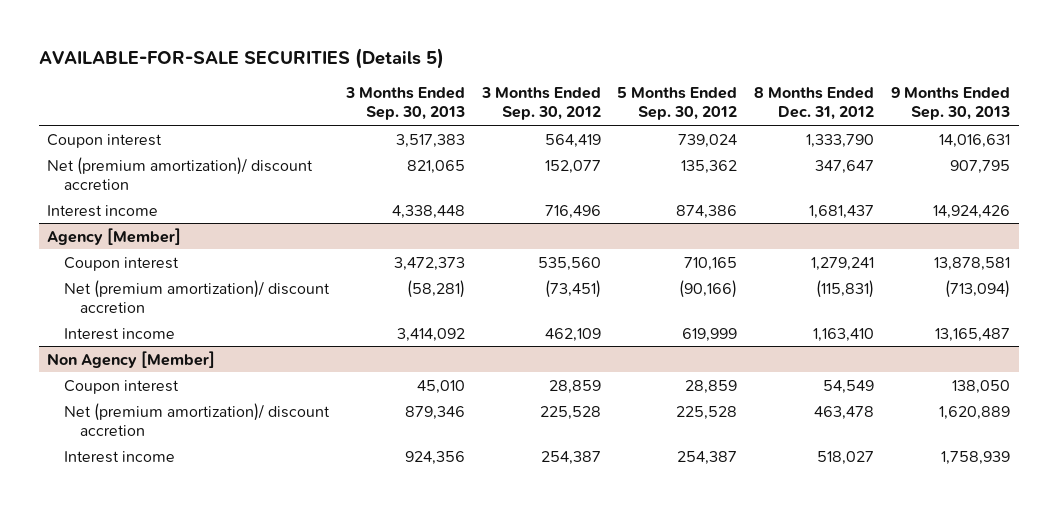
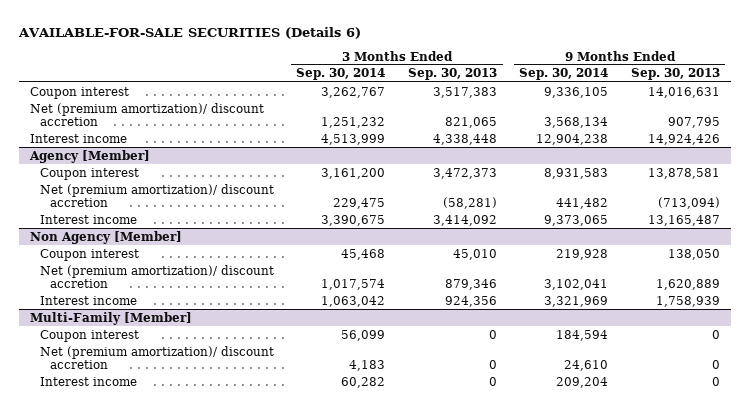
[39,47,445,69] AVAILABLE-FOR-SALE SECURITIES (Details 5) -> [17,26,361,39] AVAILABLE-FOR-SALE SECURITIES (Details 6)
[480,87,601,121] 3 Months Ended Sep. 30, 2012 -> none
[617,87,738,121] 5 Months Ended Sep. 30, 2012 -> none
[754,87,875,121] 8 Months Ended Dec. 31, 2012 -> none
none -> [296,68,386,81] Sep. 30, 2014
none -> [519,68,609,81] Sep. 30, 2014
none -> [29,311,192,325] Multi-Family [Member]
none -> [40,329,140,342] Coupon interest
none -> [40,345,275,369] Net (premium amortization)/ discount accretion
none -> [40,376,138,386] Interest income

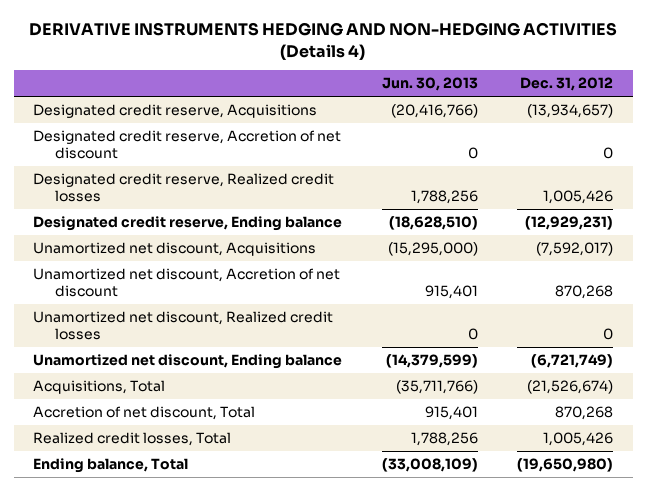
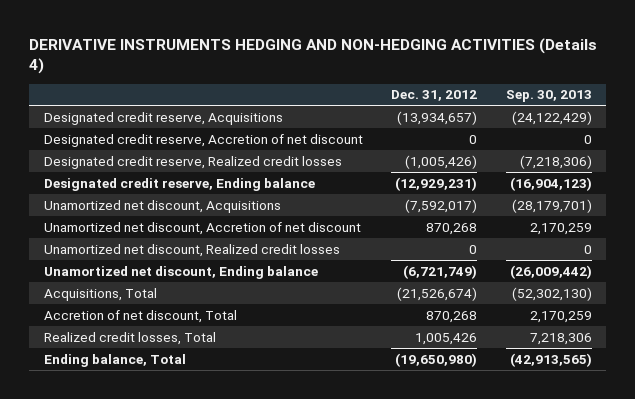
[381,77,478,92] Jun. 30, 2013 -> none
none -> [505,90,592,103] Sep. 30, 2013
[543,189,614,204] 1,005,426 -> [405,154,478,169] (1,005,426)

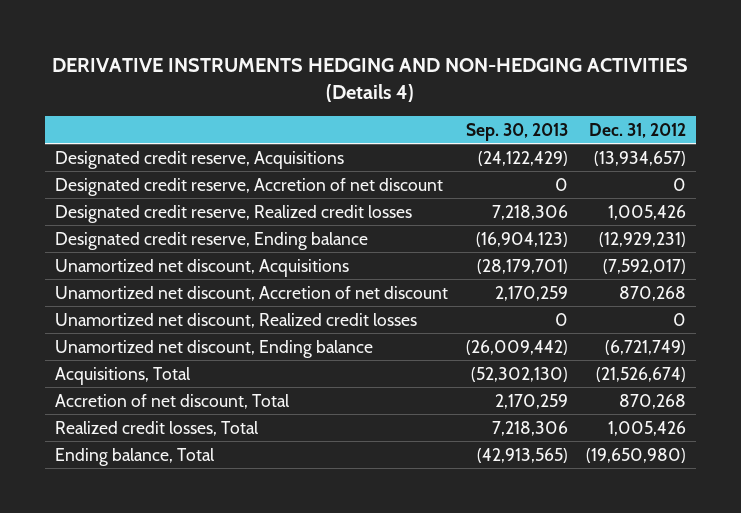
[405,154,478,169] (1,005,426) -> [608,204,687,220] 1,005,426
[519,154,592,169] (7,218,306) -> [491,204,568,220] 7,218,306

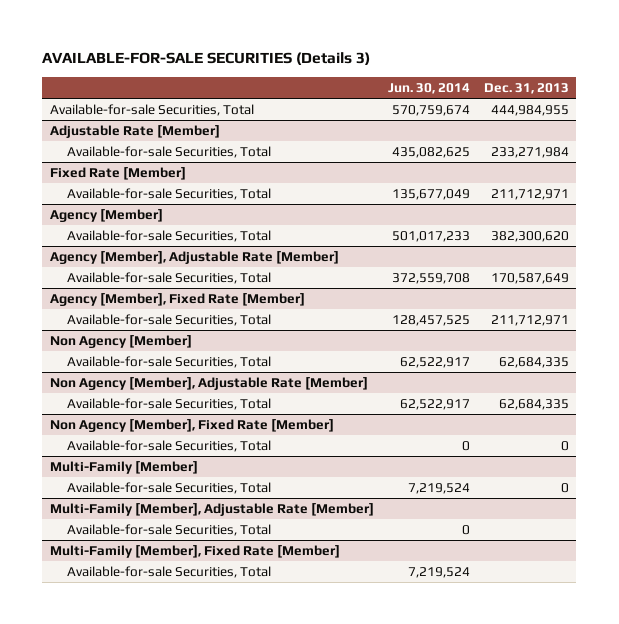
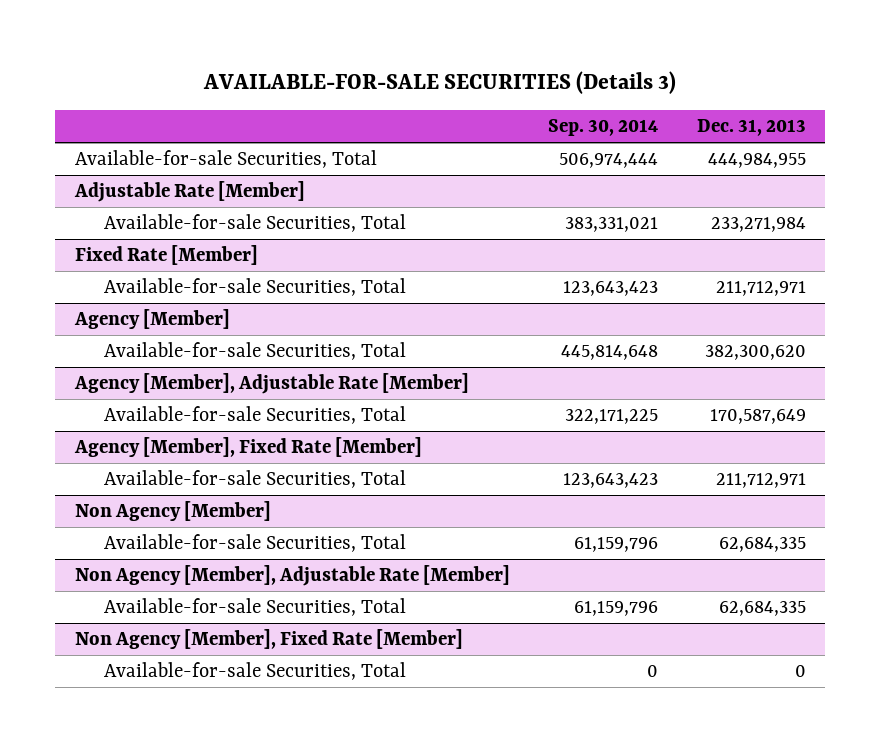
[387,82,470,94] Jun. 30, 2014 -> none
none -> [548,119,659,137] Sep. 30, 2014
[49,460,198,474] Multi-Family [Member] -> none
[67,481,272,494] Available-for-sale Securities, Total -> none
[49,502,374,516] Multi-Family [Member], Adjustable Rate [Member] -> none
[67,523,272,536] Available-for-sale Securities, Total -> none
[49,544,340,558] Multi-Family [Member], Fixed Rate [Member] -> none
[67,565,272,578] Available-for-sale Securities, Total -> none

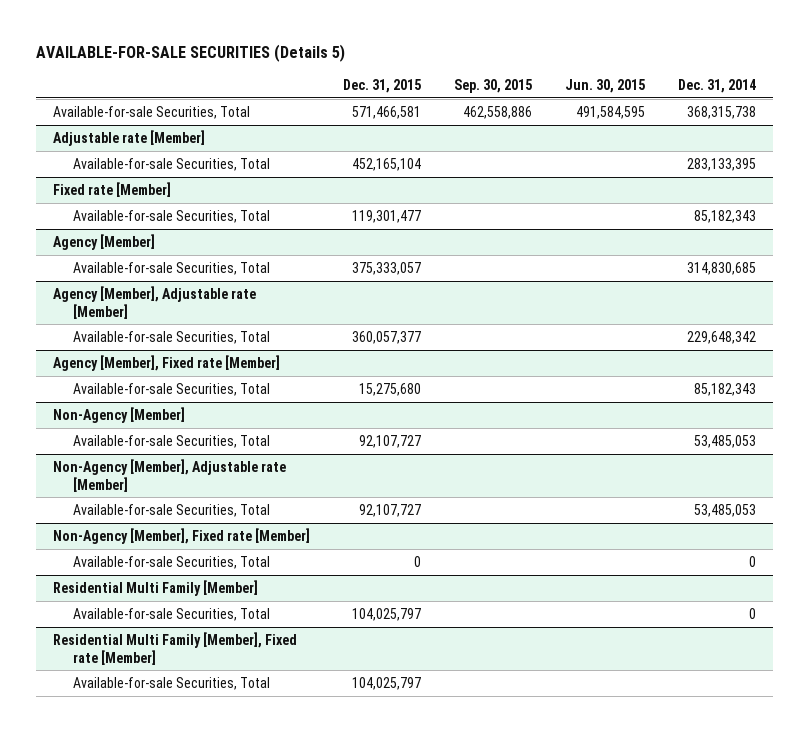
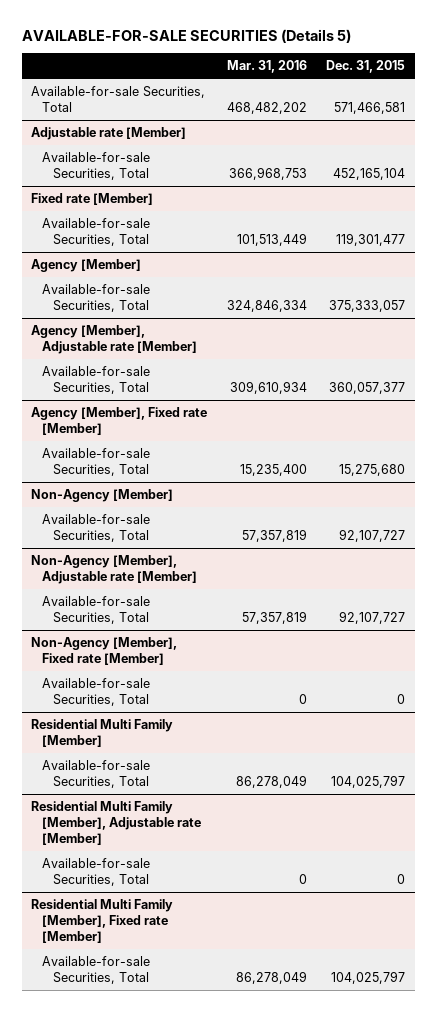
[454,78,533,93] Sep. 30, 2015 -> none
[565,78,646,93] Jun. 30, 2015 -> none
[678,78,757,93] Dec. 31, 2014 -> none
none -> [226,60,307,74] Mar. 31, 2016
none -> [31,801,201,845] Residential Multi Family [Member], Adjustable rate [Member]
none -> [41,858,150,886] Available-for-sale Securities, Total

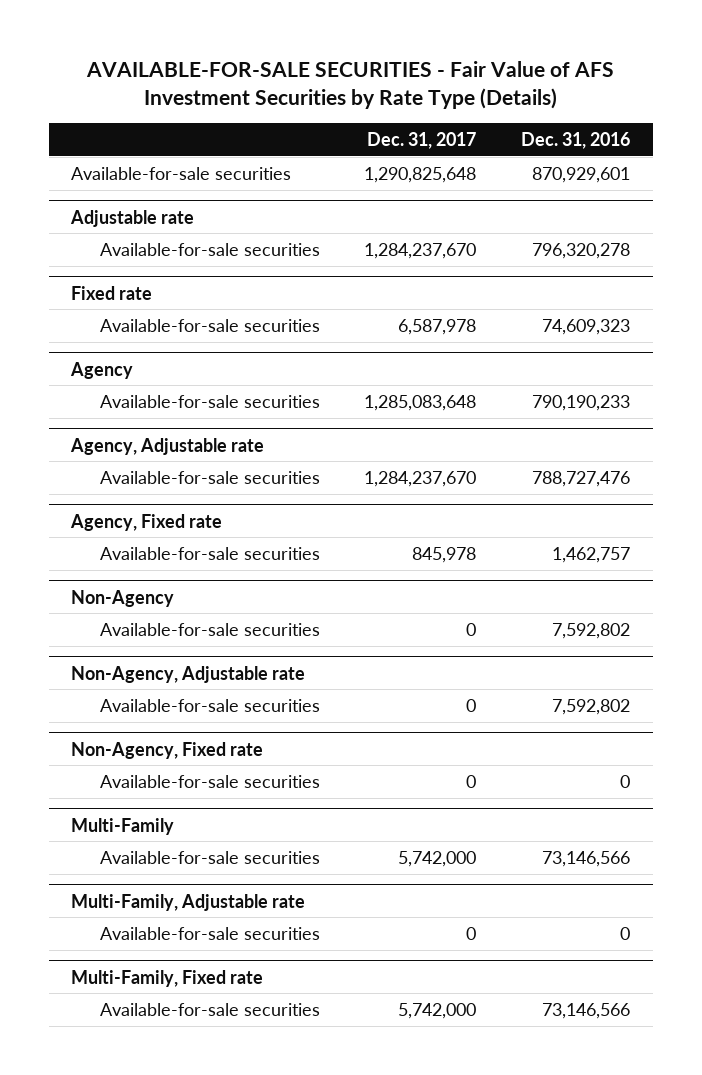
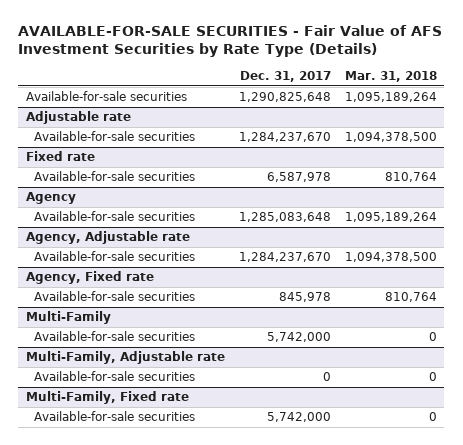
[521,132,631,150] Dec. 31, 2016 -> none
none -> [345,71,438,83] Mar. 31, 2018
[71,589,175,607] Non-Agency -> none
[99,622,320,636] Available-for-sale securities -> none
[71,665,306,683] Non-Agency, Adjustable rate -> none
[99,698,320,712] Available-for-sale securities -> none
[71,741,264,759] Non-Agency, Fixed rate -> none
[99,774,320,788] Available-for-sale securities -> none

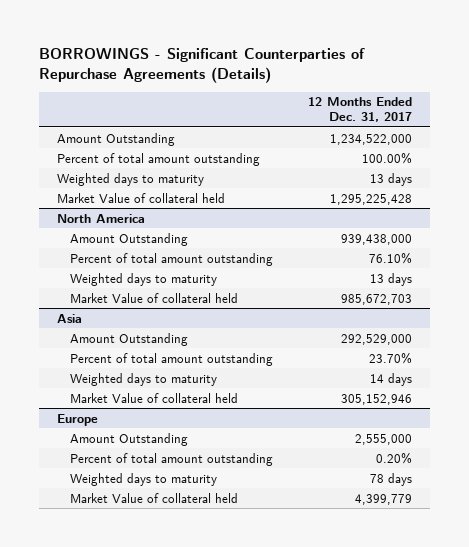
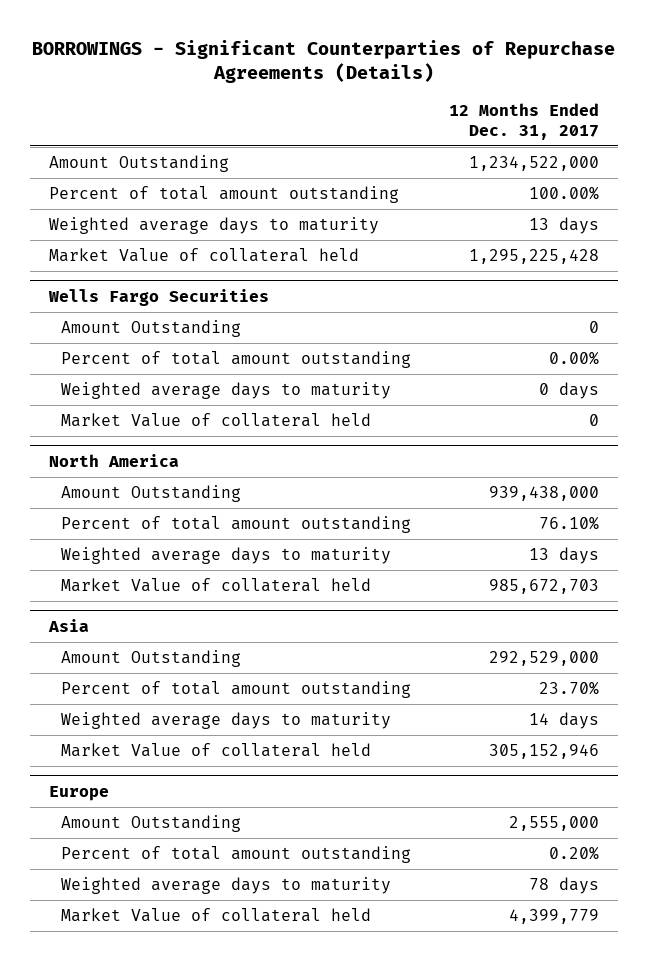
[56,172,204,186] Weighted days to maturity -> [49,217,380,235] Weighted average days to maturity
none -> [48,288,270,306] Wells Fargo Securities
none -> [61,320,242,338] Amount Outstanding
none -> [61,351,412,369] Percent of total amount outstanding
none -> [61,382,392,400] Weighted average days to maturity
none -> [61,413,372,428] Market Value of collateral held
[70,272,218,286] Weighted days to maturity -> [61,547,392,565] Weighted average days to maturity
[70,372,218,386] Weighted days to maturity -> [61,712,392,730] Weighted average days to maturity
[70,472,218,486] Weighted days to maturity -> [61,877,392,895] Weighted average days to maturity

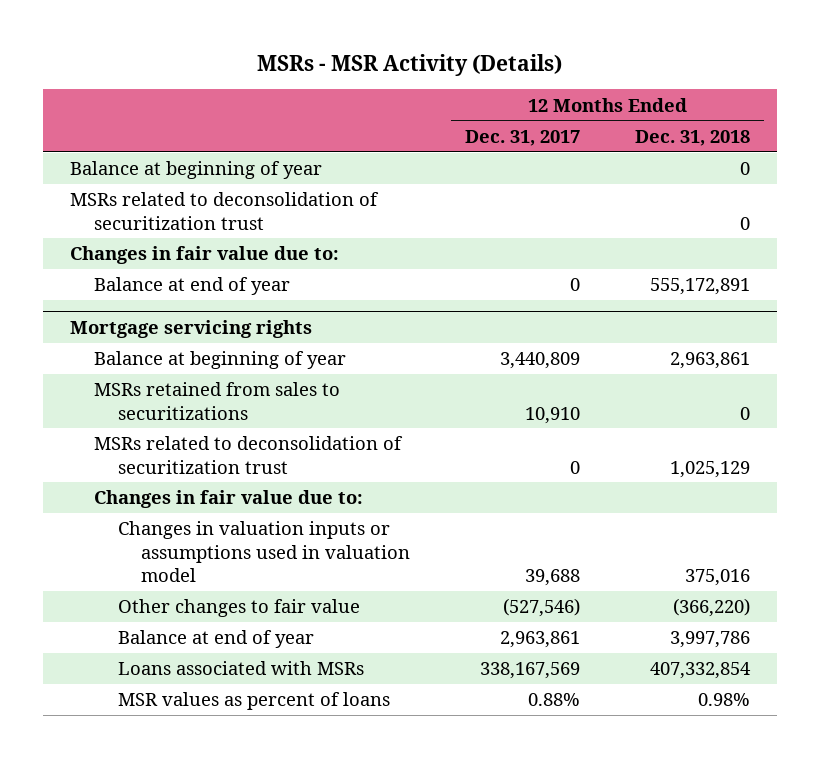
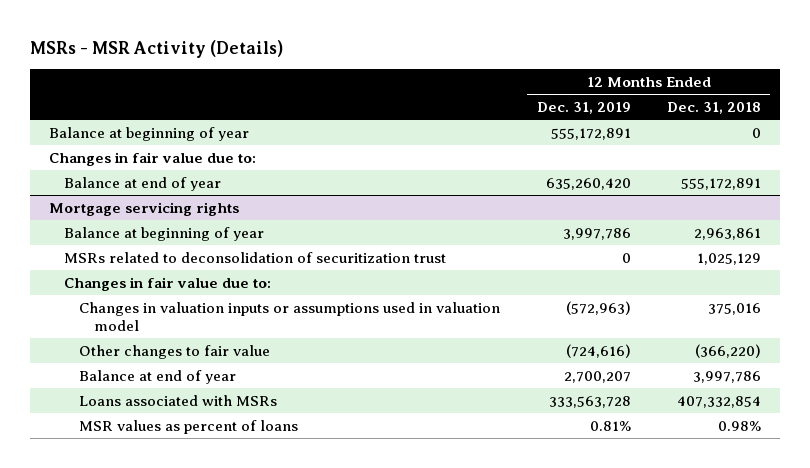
[465,129,581,146] Dec. 31, 2017 -> none
none -> [536,102,631,115] Dec. 31, 2019
[70,192,380,230] MSRs related to deconsolidation of securitization trust -> none
[93,382,340,420] MSRs retained from sales to securitizations -> none

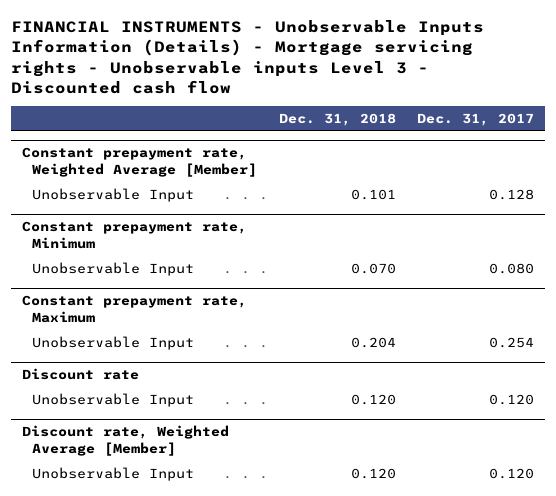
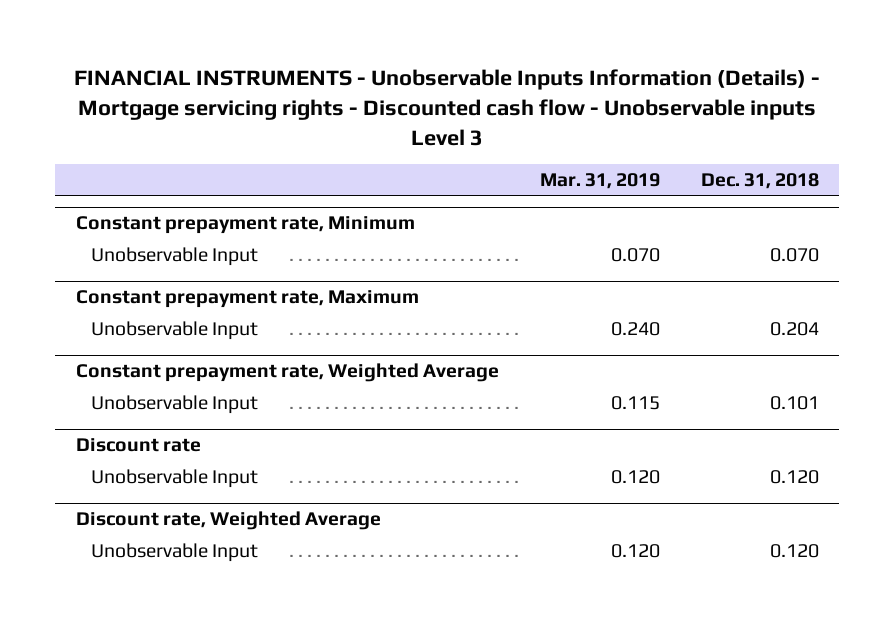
[11,19,485,95] FINANCIAL INSTRUMENTS - Unobservable Inputs Information (Details) - Mortgage servicing rights - Unobservable inputs Level 3 - Discounted cash flow -> [74,69,821,146] FINANCIAL INSTRUMENTS - Unobservable Inputs Information (Details) - Mortgage servicing rights - Discounted cash flow - Unobservable inputs Level 3
[417,113,535,127] Dec. 31, 2017 -> none
none -> [539,172,660,189] Mar. 31, 2019
[22,147,257,178] Constant prepayment rate, Weighted Average [Member] -> none
[31,187,194,202] Unobservable Input -> none
none -> [75,363,499,383] Constant prepayment rate, Weighted Average
none -> [90,394,258,414] Unobservable Input
[22,425,230,457] Discount rate, Weighted Average [Member] -> [75,511,381,531] Discount rate, Weighted Average

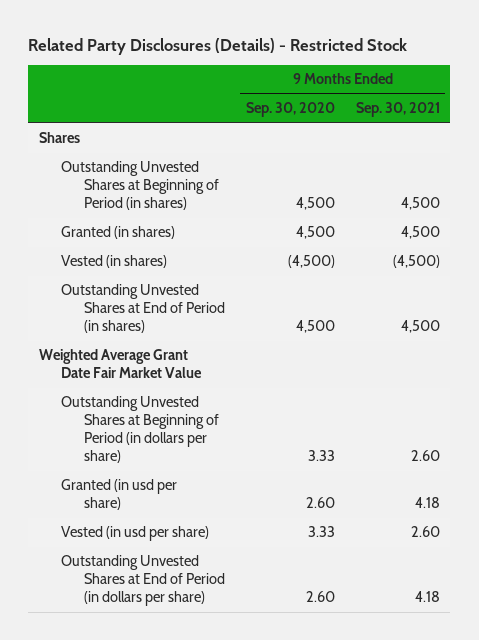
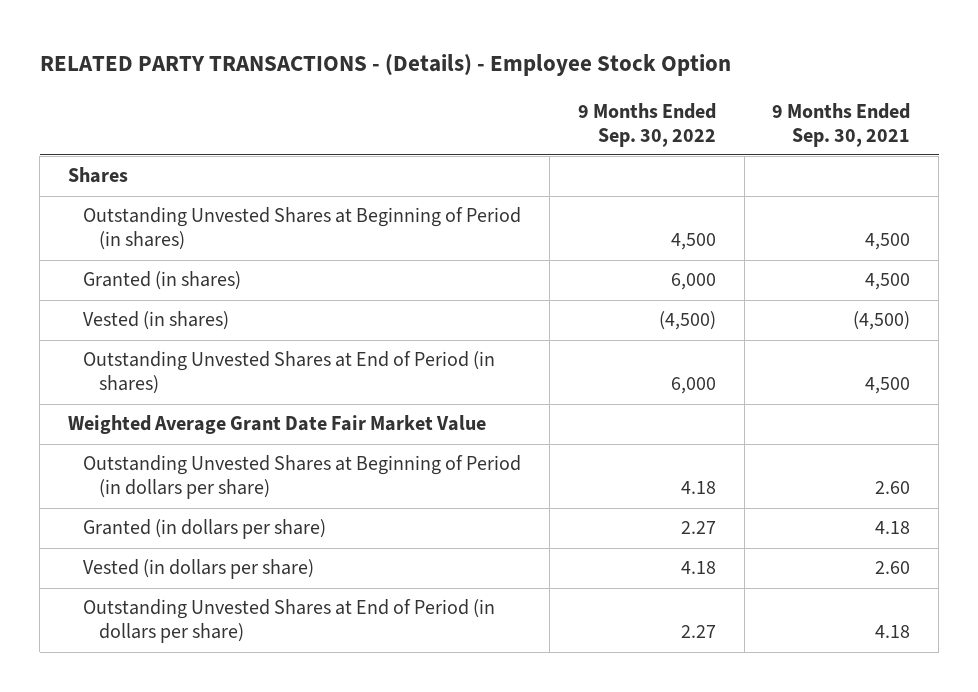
[28,37,408,55] Related Party Disclosures (Details) - Restricted Stock -> [39,53,731,76] RELATED PARTY TRANSACTIONS - (Details) - Employee Stock Option
[245,102,335,118] Sep. 30, 2020 -> none
none -> [577,102,716,147] 9 Months Ended Sep. 30, 2022
[61,479,178,511] Granted (in usd per share) -> [83,519,327,540] Granted (in dollars per share)
[61,526,210,542] Vested (in usd per share) -> [83,559,315,580] Vested (in dollars per share)

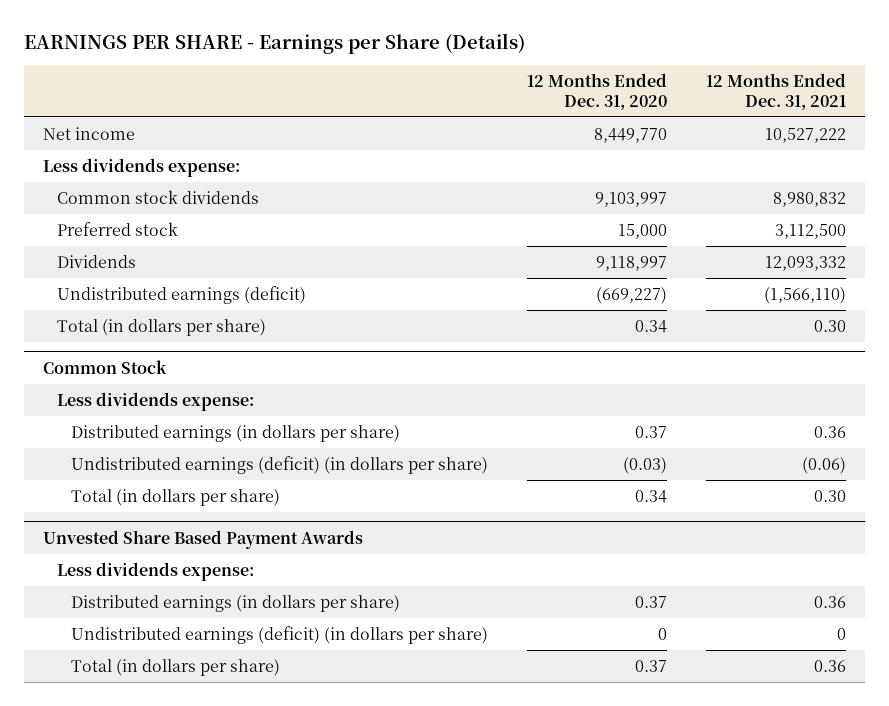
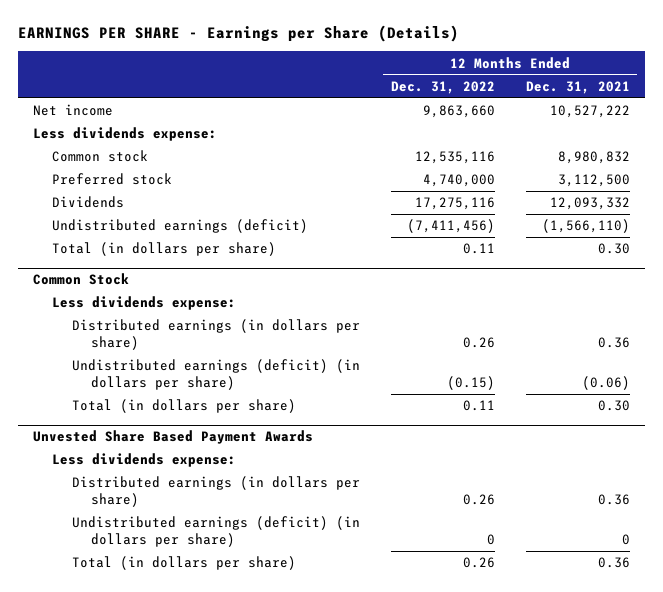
[527,72,668,110] 12 Months Ended Dec. 31, 2020 -> none
none -> [390,80,495,94] Dec. 31, 2022
[57,189,260,204] Common stock dividends -> [52,150,149,163] Common stock

